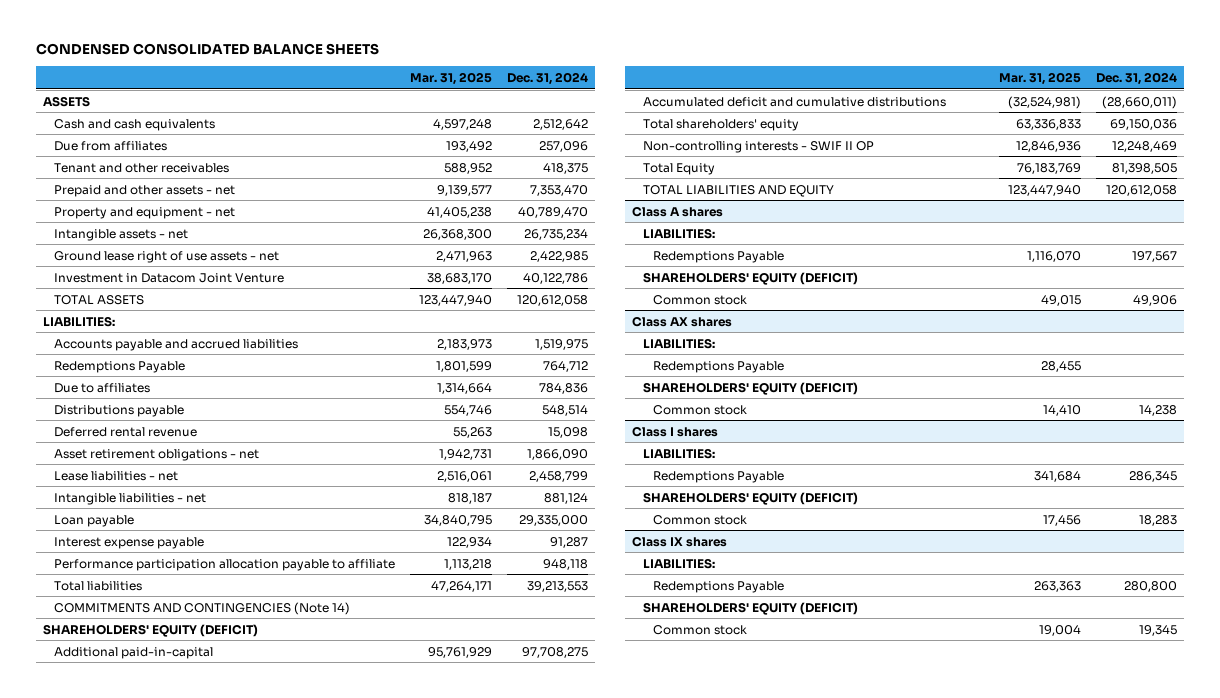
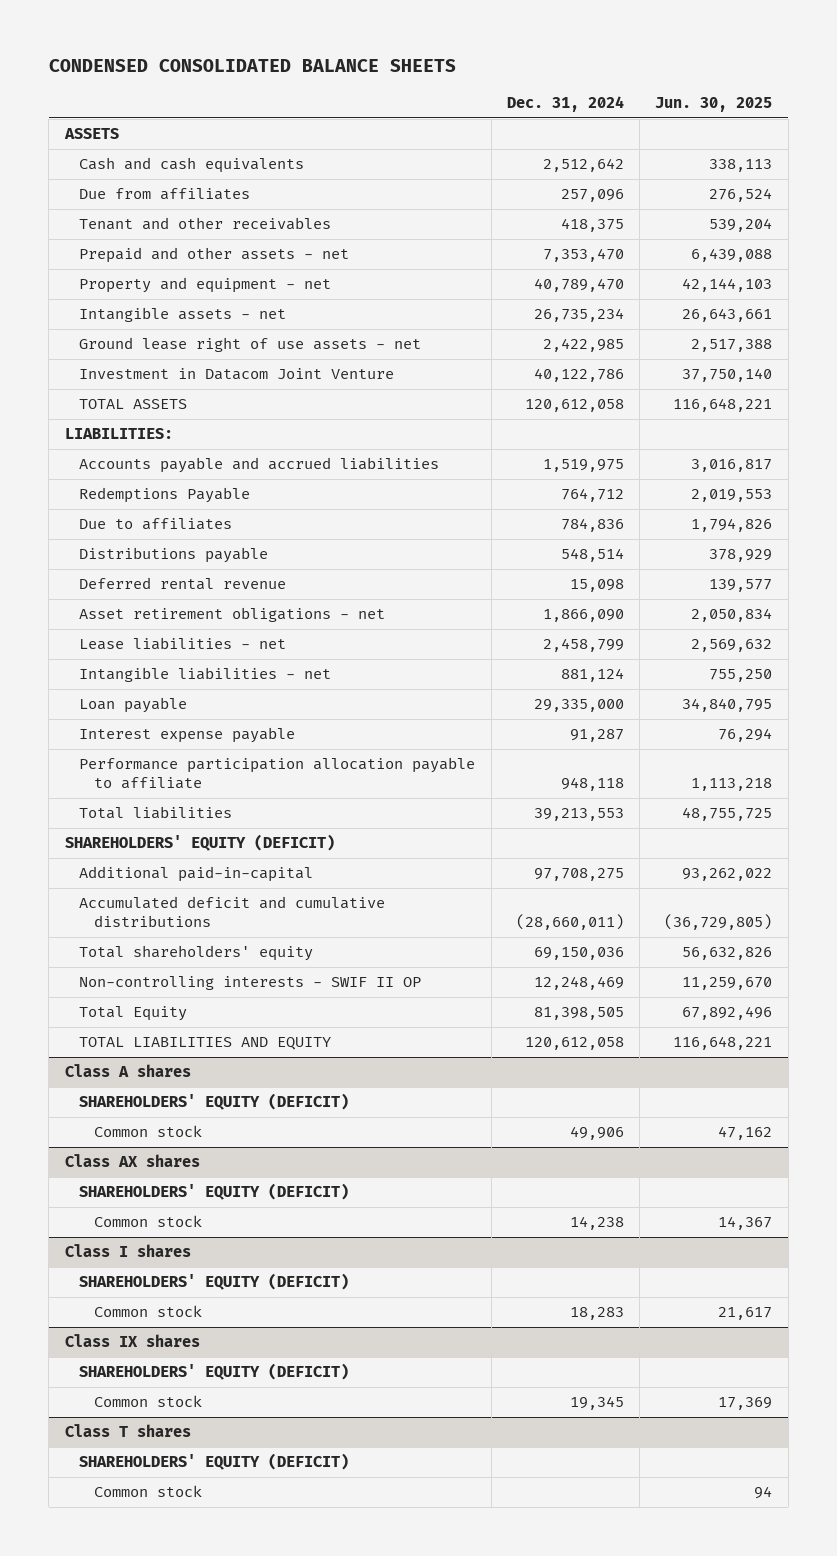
[409,71,492,85] Mar. 31, 2025 -> none
none -> [655,96,773,112] Jun. 30, 2025
[53,601,350,615] COMMITMENTS AND CONTINGENCIES (Note 14) -> none
[642,227,715,239] LIABILITIES: -> none
[653,250,785,263] Redemptions Payable -> none
[642,337,715,349] LIABILITIES: -> none
[653,360,785,373] Redemptions Payable -> none
[642,447,715,459] LIABILITIES: -> none
[653,470,785,483] Redemptions Payable -> none
[642,557,715,569] LIABILITIES: -> none
[653,580,785,593] Redemptions Payable -> none
none -> [64,1424,191,1438] Class T shares
none -> [79,1453,350,1471] SHAREHOLDERS' EQUITY (DEFICIT)
none -> [94,1485,203,1498] Common stock

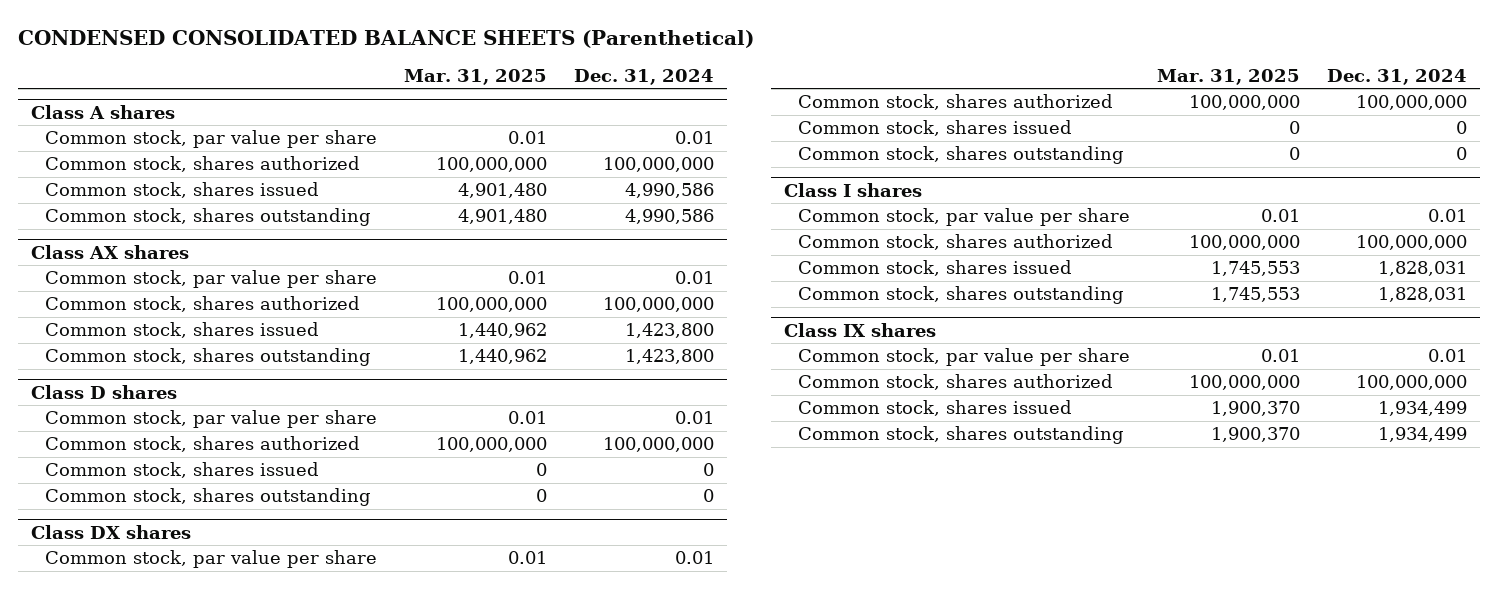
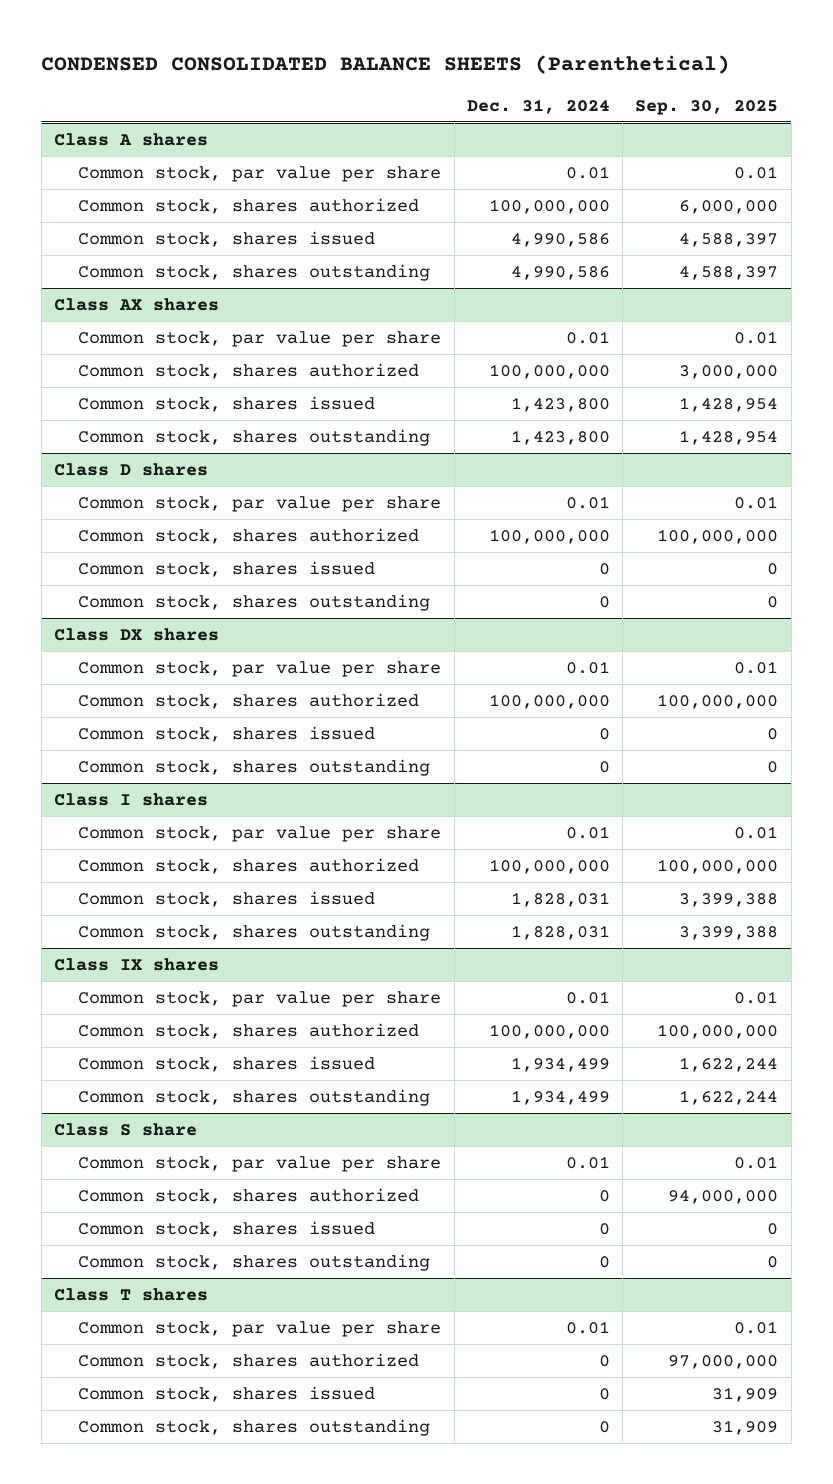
[403,68,547,85] Mar. 31, 2025 -> none
none -> [635,99,779,115] Sep. 30, 2025
none -> [54,1122,198,1136] Class S share
none -> [78,1155,442,1172] Common stock, par value per share
none -> [78,1187,420,1204] Common stock, shares authorized
none -> [78,1220,376,1237] Common stock, shares issued
none -> [78,1253,431,1271] Common stock, shares outstanding
none -> [54,1287,209,1301] Class T shares
none -> [78,1320,442,1337] Common stock, par value per share
none -> [78,1352,420,1369] Common stock, shares authorized
none -> [78,1385,376,1402] Common stock, shares issued
none -> [78,1418,431,1436] Common stock, shares outstanding

